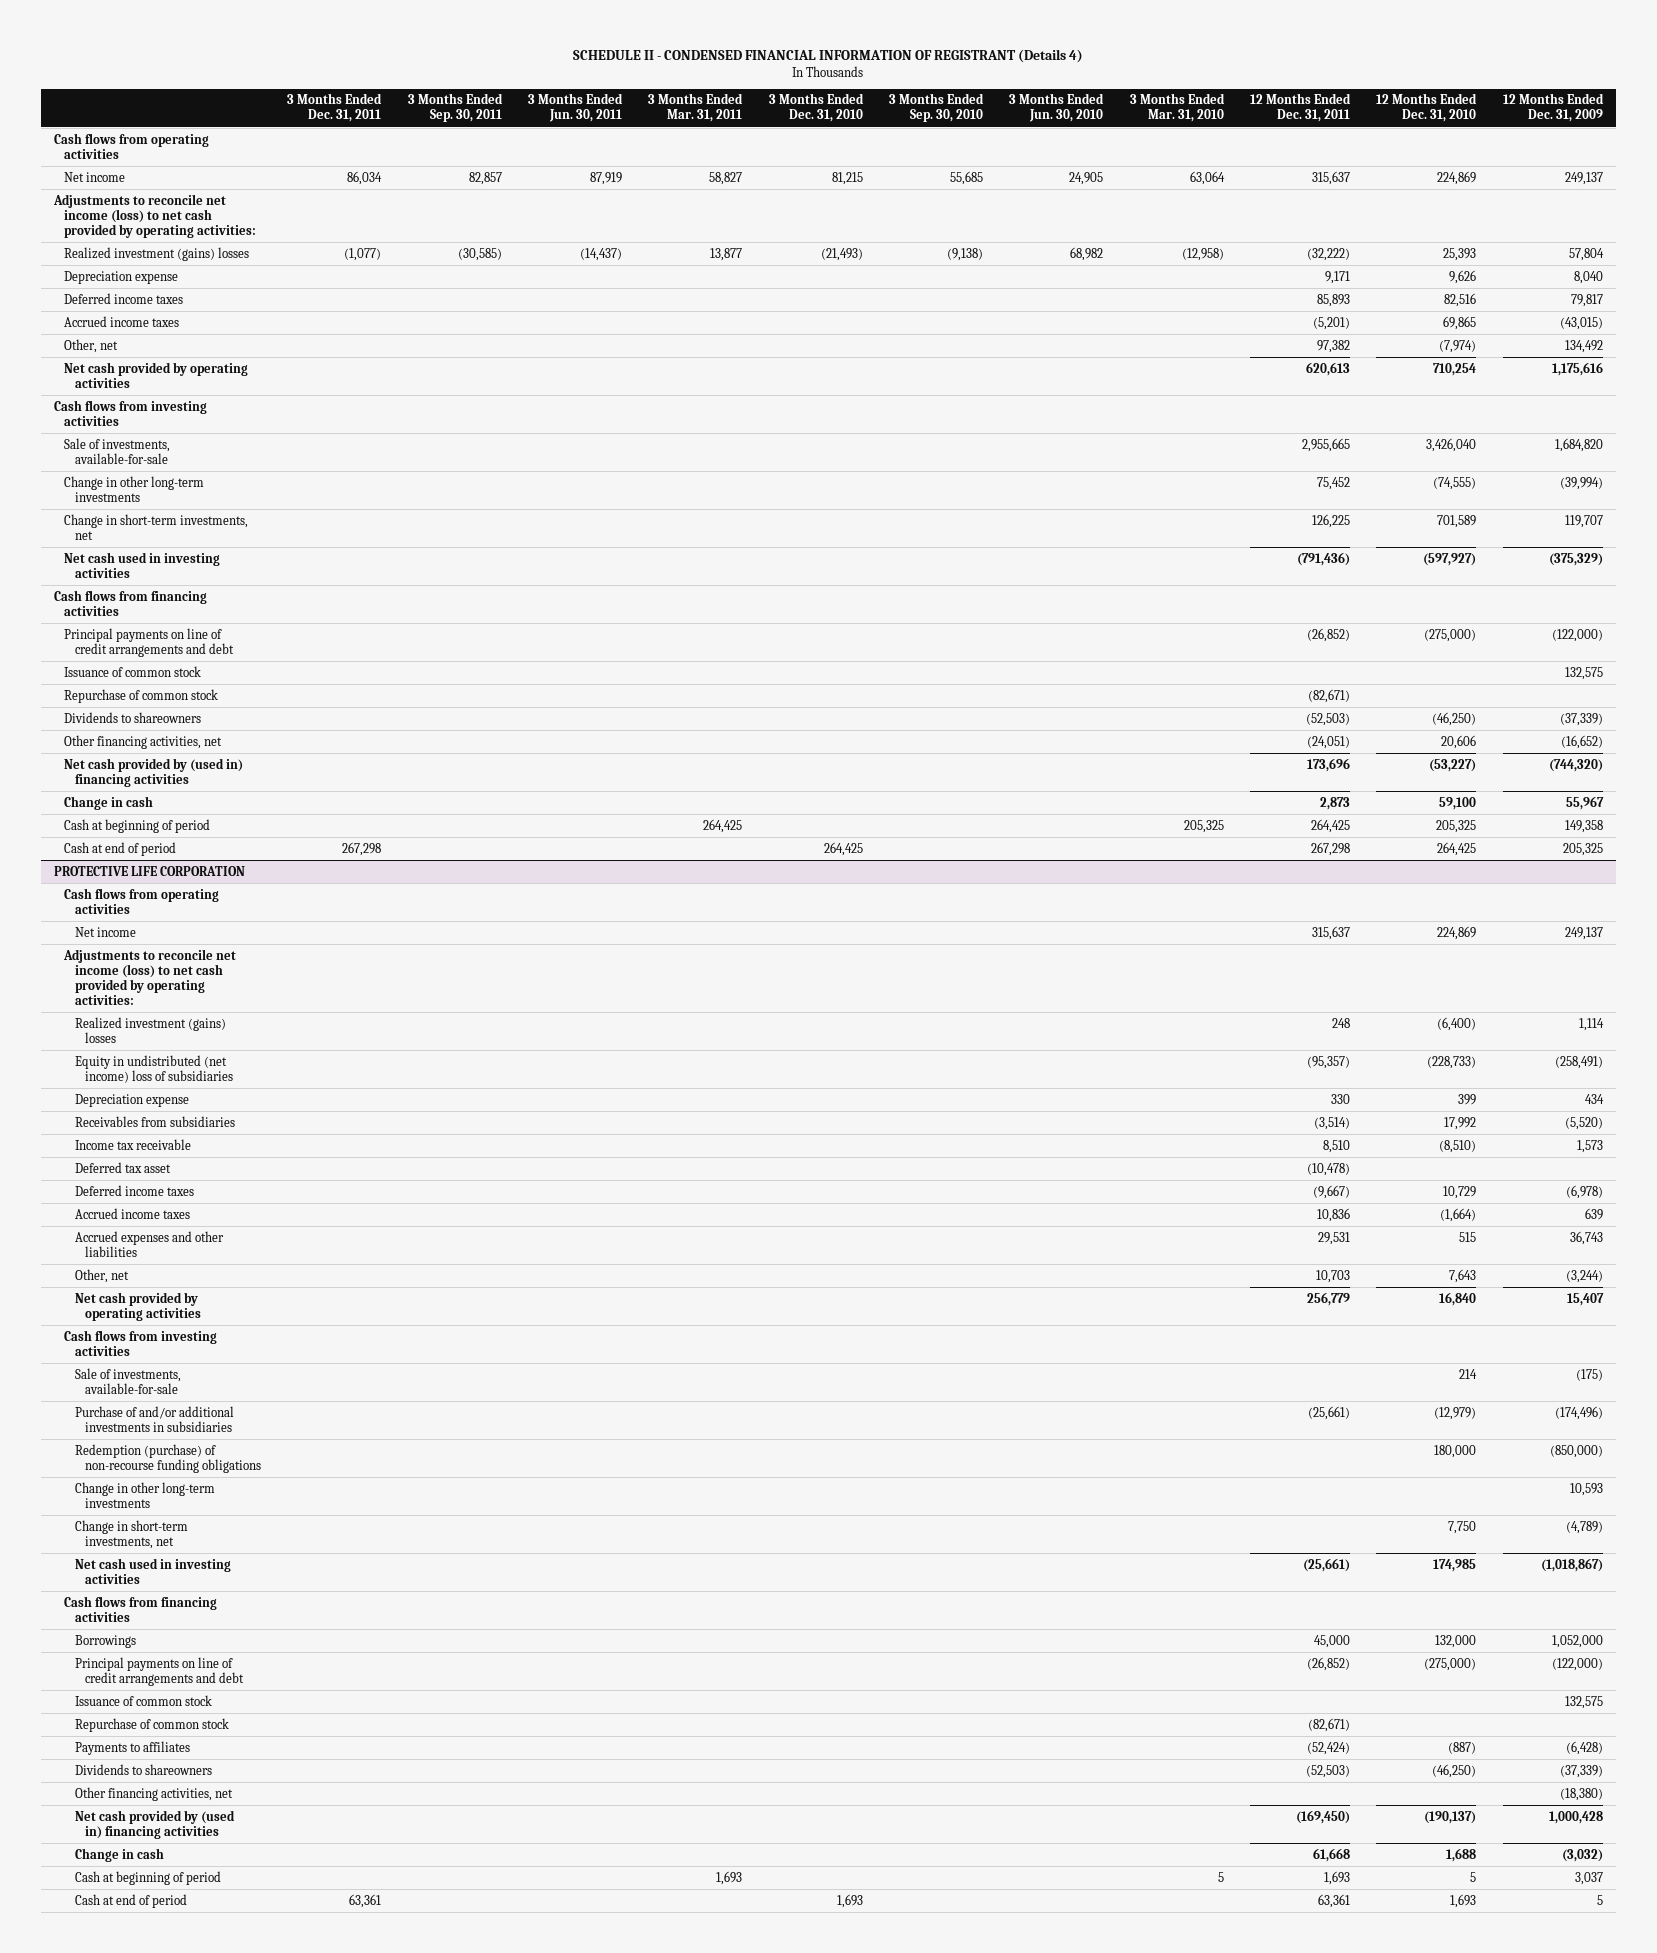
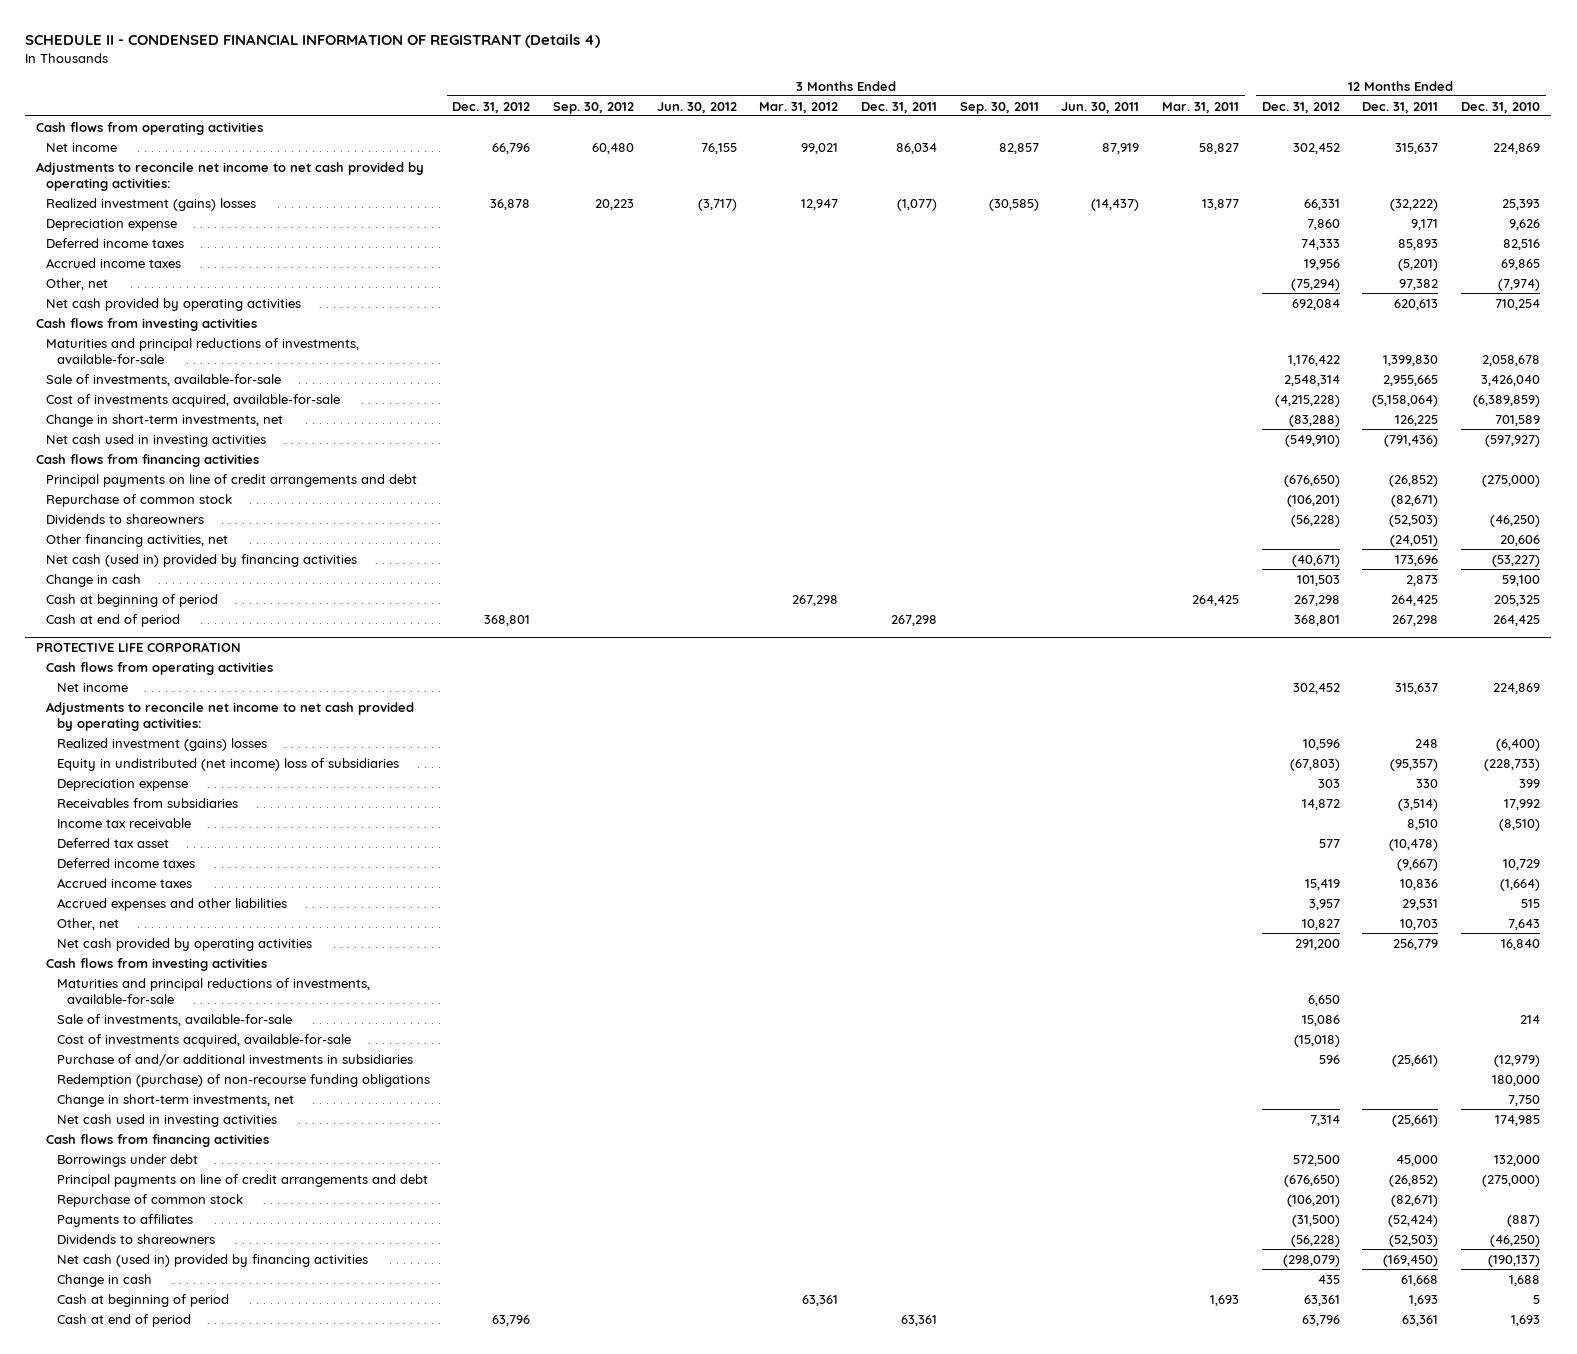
[768,93,864,123] 3 Months Ended Dec. 31, 2010 -> none
[889,93,985,123] 3 Months Ended Sep. 30, 2010 -> none
[1009,93,1105,123] 3 Months Ended Jun. 30, 2010 -> none
[1129,93,1225,123] 3 Months Ended Mar. 31, 2010 -> none
[1502,93,1604,123] 12 Months Ended Dec. 31, 2009 -> none
none -> [452,101,531,113] Dec. 31, 2012
none -> [552,101,634,114] Sep. 30, 2012
none -> [656,101,737,113] Jun. 30, 2012
none -> [759,101,839,113] Mar. 31, 2012
none -> [1261,101,1340,113] Dec. 31, 2012
[53,193,257,238] Adjustments to reconcile net income (loss) to net cash provided by operating activities: -> [36,161,425,192] Adjustments to reconcile net income to net cash provided by operating activities:
none -> [46,337,360,365] Maturities and principal reductions of investments, available-for-sale
[64,475,205,502] Change in other long-term investments -> none
none -> [46,393,341,407] Cost of investments acquired, available-for-sale
[64,665,202,677] Issuance of common stock -> none
[64,757,244,787] Net cash provided by (used in) financing activities -> [46,553,358,567] Net cash (used in) provided by financing activities
[63,948,237,1005] Adjustments to reconcile net income (loss) to net cash provided by operating activities: -> [46,701,415,732] Adjustments to reconcile net income to net cash provided by operating activities:
none -> [56,977,370,1005] Maturities and principal reductions of investments, available-for-sale
none -> [56,1033,351,1047] Cost of investments acquired, available-for-sale
[74,1481,215,1508] Change in other long-term investments -> none
[74,1634,136,1648] Borrowings -> [56,1153,198,1167] Borrowings under debt
[74,1694,212,1706] Issuance of common stock -> none
[74,1786,233,1801] Other financing activities, net -> none
[74,1809,235,1839] Net cash provided by (used in) financing activities -> [56,1253,368,1267] Net cash (used in) provided by financing activities

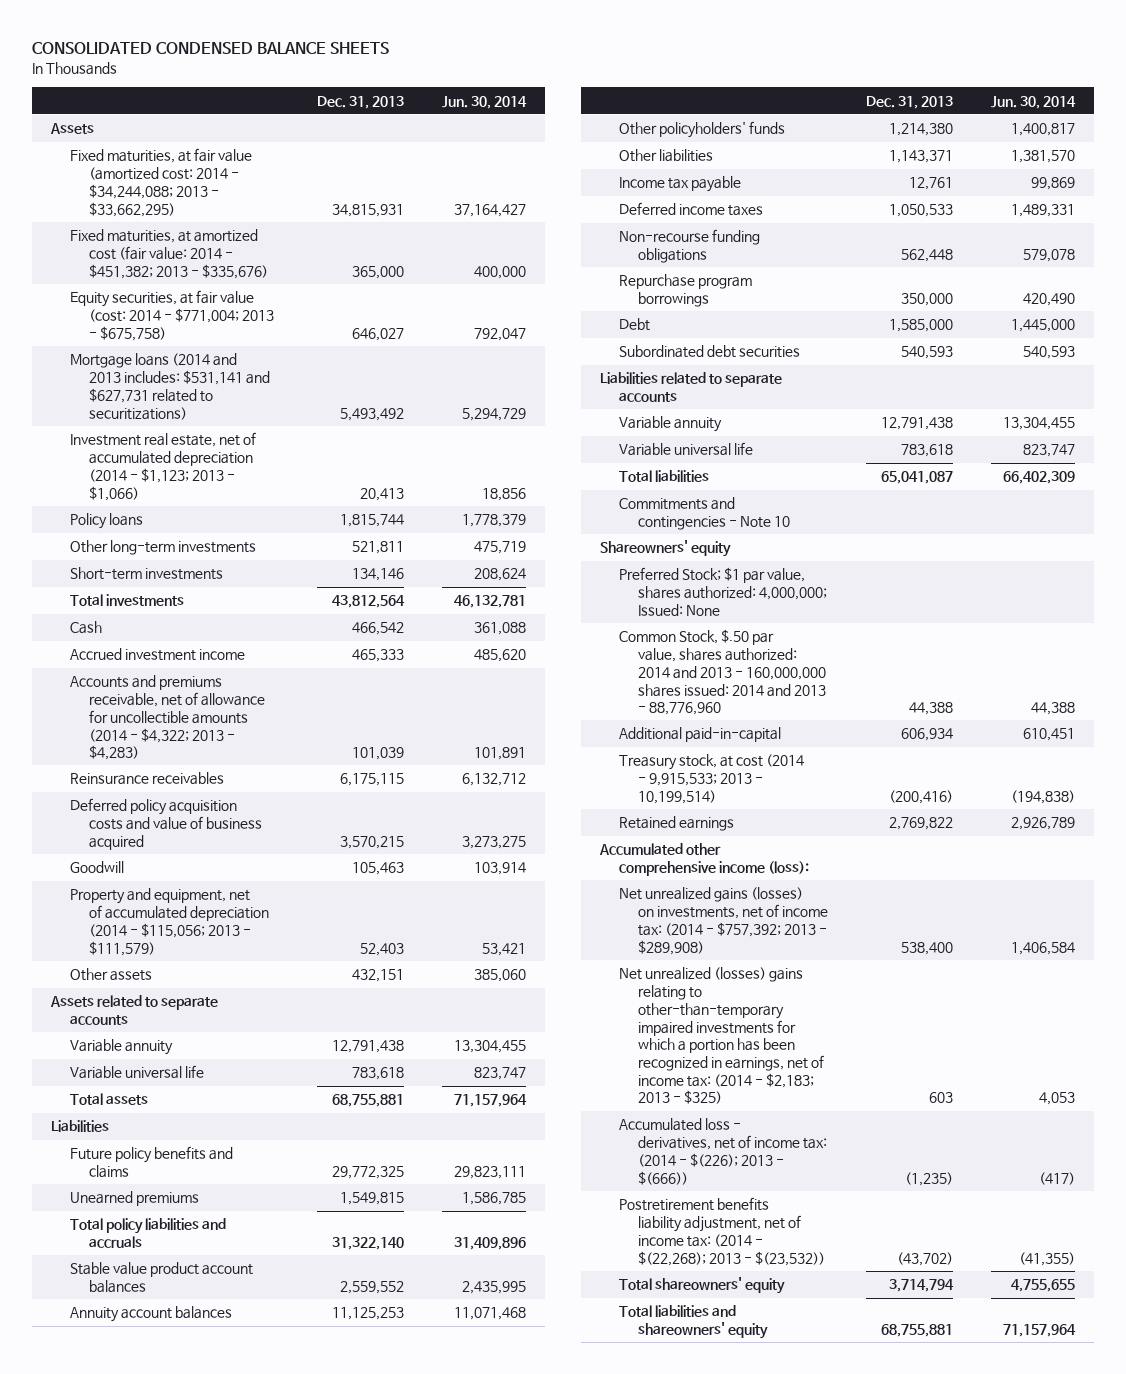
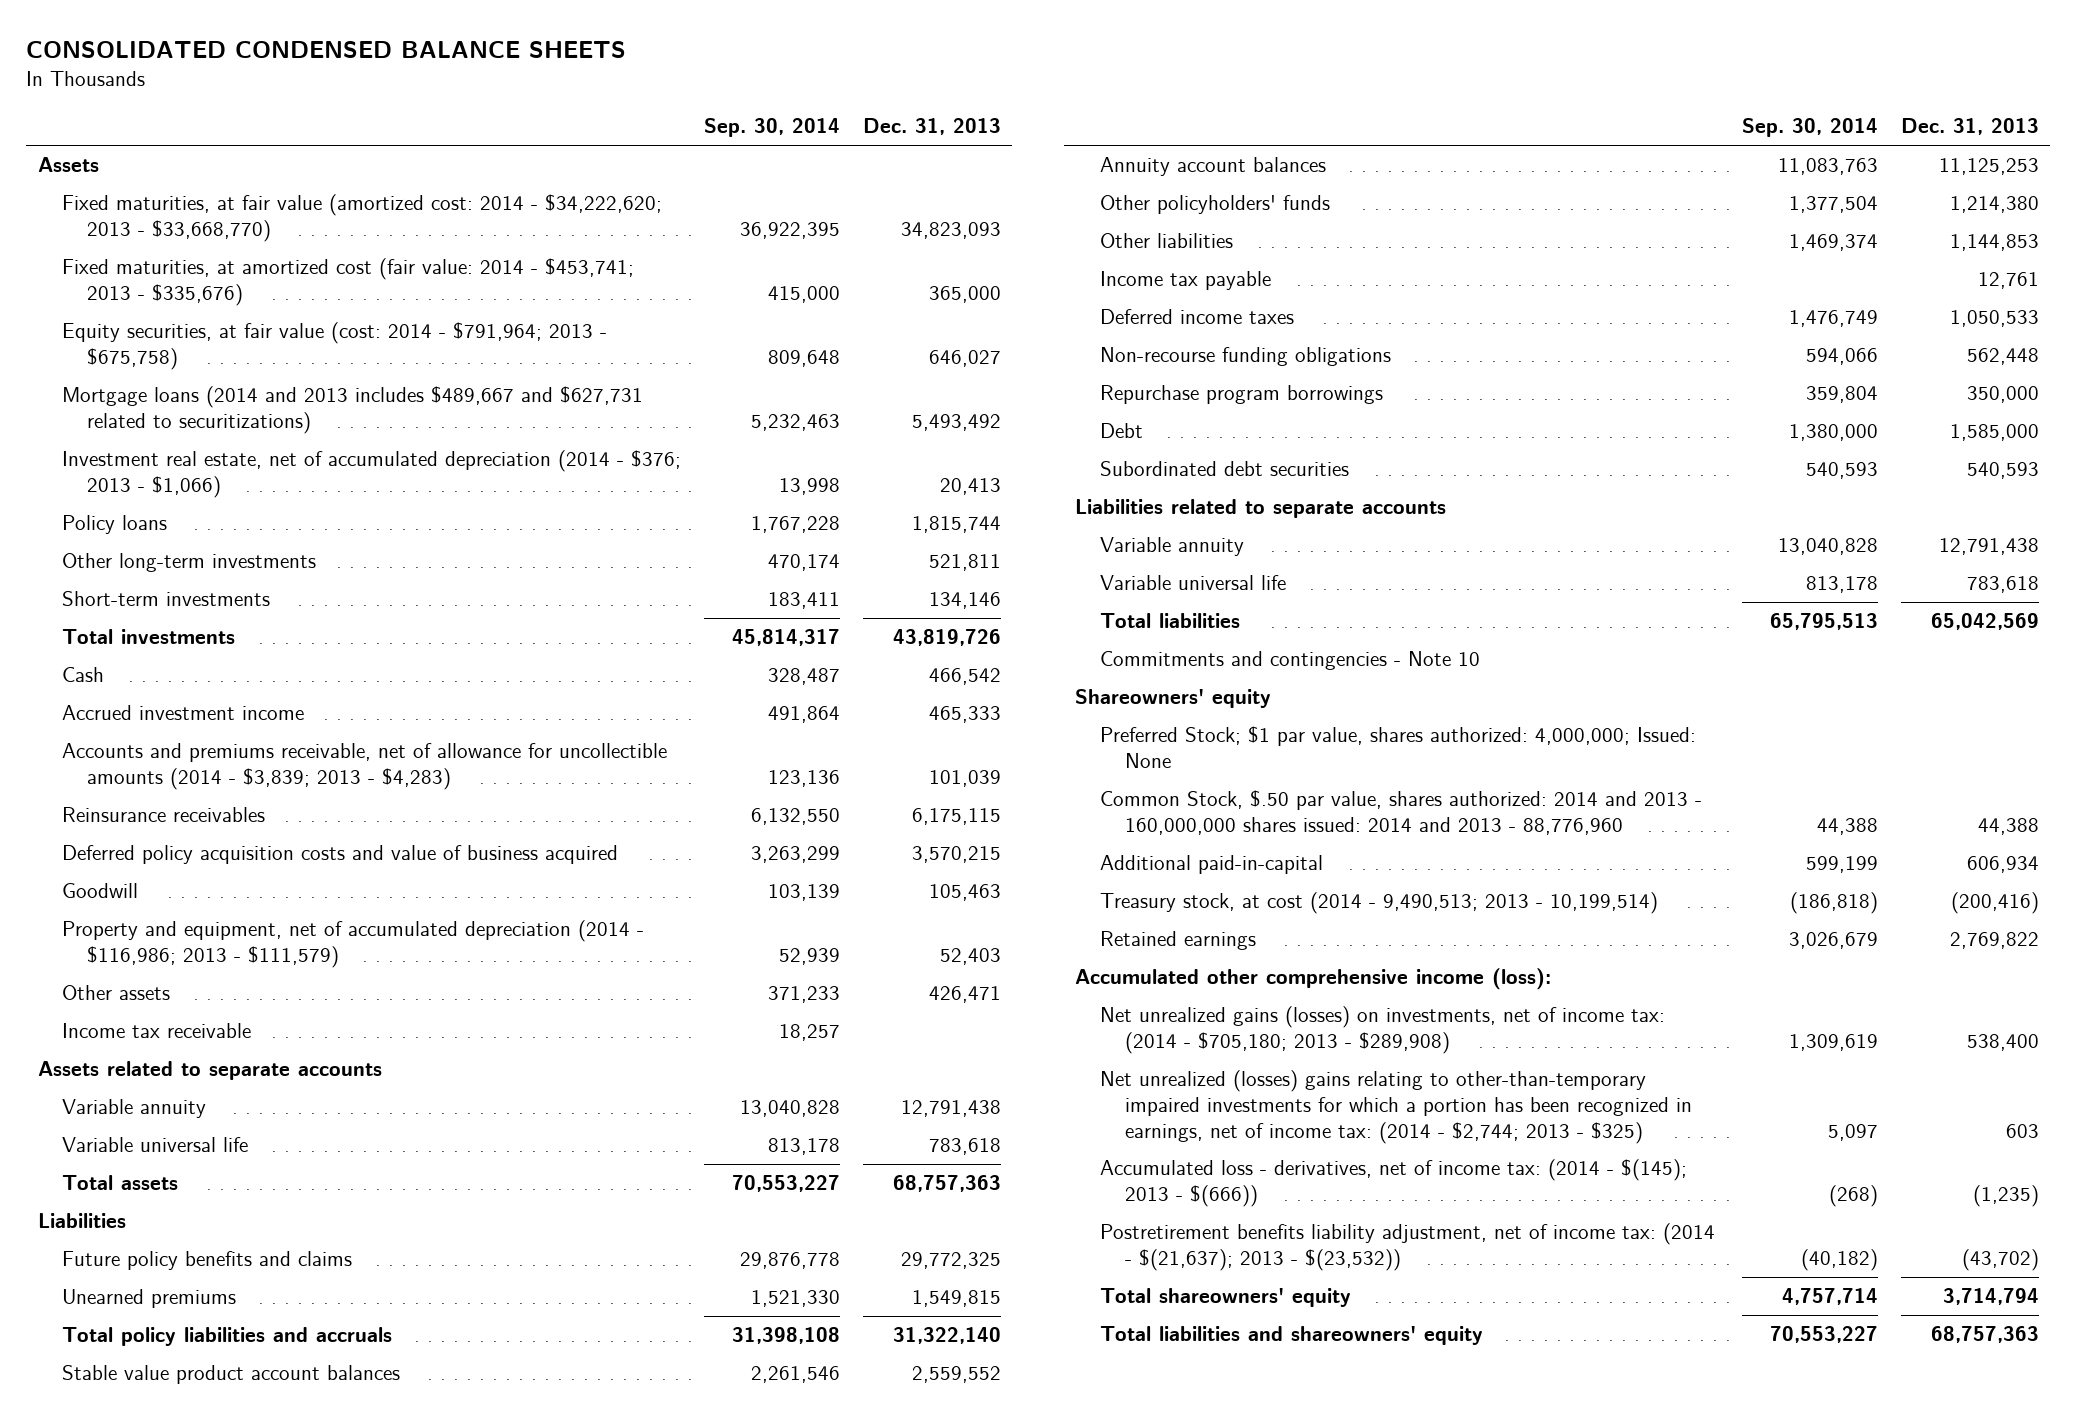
[442,95,528,109] Jun. 30, 2014 -> none
none -> [704,118,841,138] Sep. 30, 2014
[70,148,253,217] Fixed maturities, at fair value (amortized cost: 2014 - $34,244,088; 2013 - $33,662,295) -> [62,194,663,242] Fixed maturities, at fair value (amortized cost: 2014 - $34,222,620; 2013 - $33,668,770)
[332,203,405,217] 34,815,931 -> [900,221,1001,239] 34,823,093
[70,229,269,279] Fixed maturities, at amortized cost (fair value: 2014 - $451,382; 2013 - $335,676) -> [62,258,635,306] Fixed maturities, at amortized cost (fair value: 2014 - $453,741; 2013 - $335,676)
[70,290,275,341] Equity securities, at fair value (cost: 2014 - $771,004; 2013 - $675,758) -> [62,322,608,370] Equity securities, at fair value (cost: 2014 - $791,964; 2013 - $675,758)
[70,353,271,420] Mortgage loans (2014 and 2013 includes: $531,141 and $627,731 related to securitizations) -> [62,386,644,434] Mortgage loans (2014 and 2013 includes $489,667 and $627,731 related to securitizations)
[70,432,257,501] Investment real estate, net of accumulated depreciation (2014 - $1,123; 2013 - $1,066) -> [62,450,682,498] Investment real estate, net of accumulated depreciation (2014 - $376; 2013 - $1,066)
[332,595,406,609] 43,812,564 -> [892,629,1001,647] 43,819,726
[70,675,266,761] Accounts and premiums receivable, net of allowance for uncollectible amounts (2014 - $4,322; 2013 - $4,283) -> [62,743,668,790] Accounts and premiums receivable, net of allowance for uncollectible amounts (2014 - $3,839; 2013 - $4,283)
[70,888,270,956] Property and equipment, net of accumulated depreciation (2014 - $115,056; 2013 - $111,579) -> [62,920,645,968] Property and equipment, net of accumulated depreciation (2014 - $116,986; 2013 - $111,579)
[352,969,405,983] 432,151 -> [928,986,1001,1004] 426,471
none -> [62,1023,252,1039] Income tax receivable
[332,1094,405,1108] 68,755,881 -> [892,1175,1001,1193] 68,757,363
[888,150,953,164] 1,143,371 -> [1949,234,2039,252] 1,144,853
[880,471,953,485] 65,041,087 -> [1930,613,2039,631] 65,042,569
[618,754,804,804] Treasury stock, at cost (2014 - 9,915,533; 2013 - 10,199,514) -> [1100,892,1659,915] Treasury stock, at cost (2014 - 9,490,513; 2013 - 10,199,514)
[618,887,828,955] Net unrealized gains (losses) on investments, net of income tax: (2014 - $757,392; 2013 - $289,908) -> [1100,1006,1666,1054] Net unrealized gains (losses) on investments, net of income tax: (2014 - $705,180; 2013 - $289,908)
[618,967,824,1105] Net unrealized (losses) gains relating to other-than-temporary impaired investments for which a portion has been recognized in earnings, net of income tax: (2014 - $2,183; 2013 - $325) -> [1100,1070,1693,1144] Net unrealized (losses) gains relating to other-than-temporary impaired investments for which a portion has been recognized in earnings, net of income tax: (2014 - $2,744; 2013 - $325)
[618,1118,827,1185] Accumulated loss - derivatives, net of income tax: (2014 - $(226); 2013 - $(666)) -> [1100,1159,1688,1207] Accumulated loss - derivatives, net of income tax: (2014 - $(145); 2013 - $(666))
[618,1197,825,1266] Postretirement benefits liability adjustment, net of income tax: (2014 - $(22,268); 2013 - $(23,532)) -> [1100,1223,1716,1271] Postretirement benefits liability adjustment, net of income tax: (2014 - $(21,637); 2013 - $(23,532))
[880,1324,953,1338] 68,755,881 -> [1930,1326,2039,1344] 68,757,363

